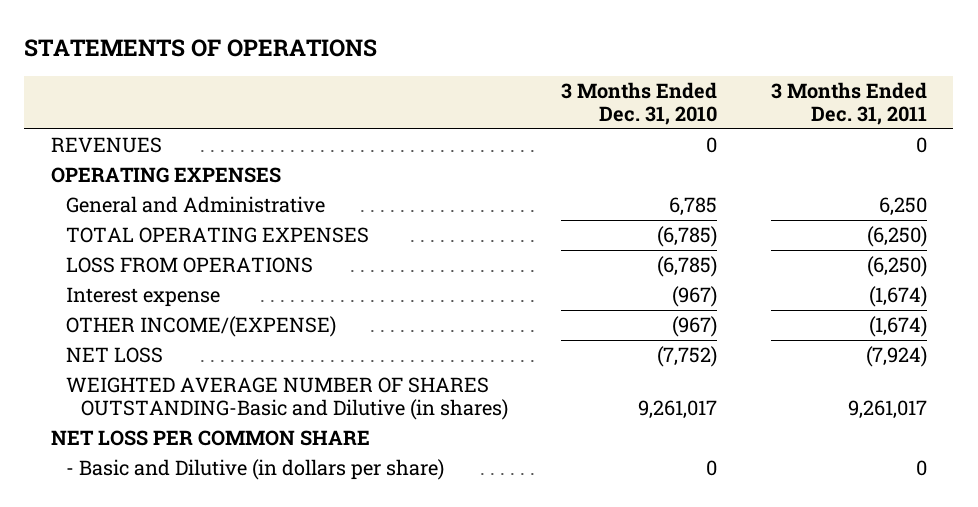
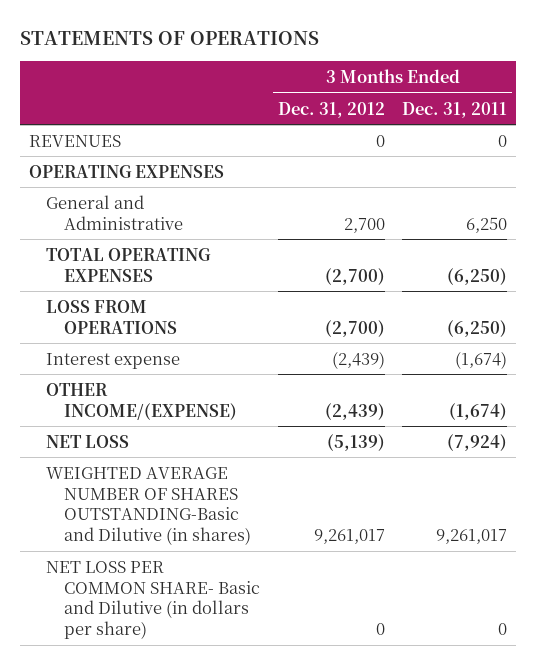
[561,81,718,126] 3 Months Ended Dec. 31, 2010 -> none
none -> [277,101,385,118] Dec. 31, 2012
[50,430,370,447] NET LOSS PER COMMON SHARE -> none
[65,459,444,481] - Basic and Dilutive (in dollars per share) -> [46,560,260,640] NET LOSS PER COMMON SHARE- Basic and Dilutive (in dollars per share)

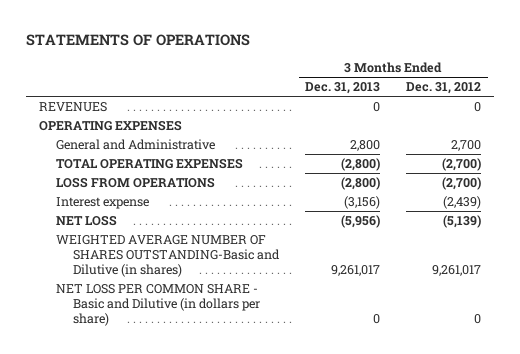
[402,101,508,118] Dec. 31, 2011 -> none
none -> [305,82,381,95] Dec. 31, 2013
[46,382,237,420] OTHER INCOME/(EXPENSE) -> none
[46,560,260,640] NET LOSS PER COMMON SHARE- Basic and Dilutive (in dollars per share) -> [55,284,261,326] NET LOSS PER COMMON SHARE - Basic and Dilutive (in dollars per share)

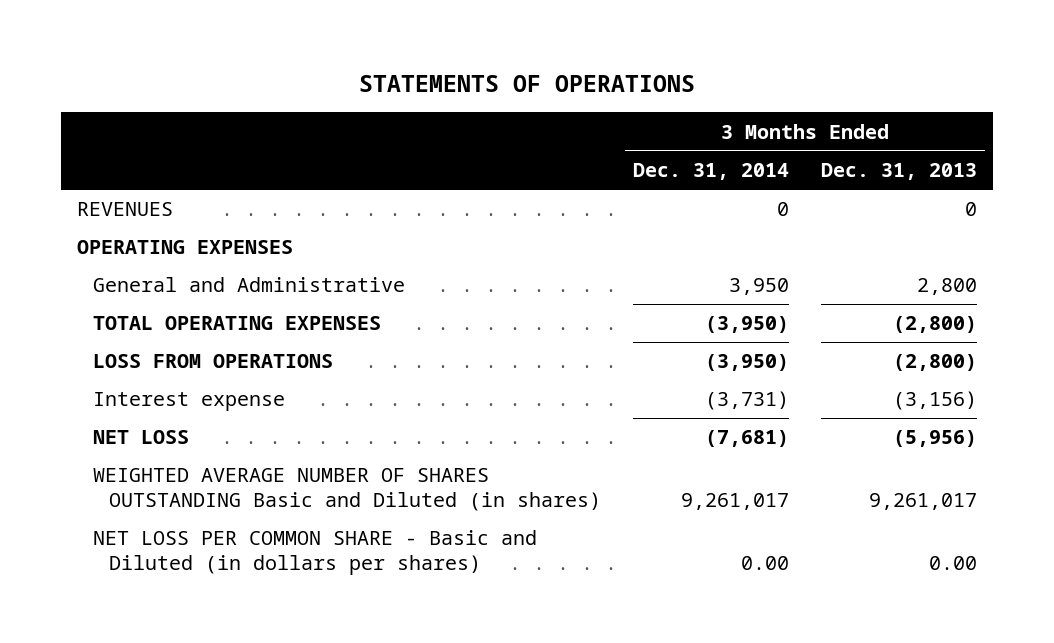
[406,82,482,95] Dec. 31, 2012 -> none
none -> [632,163,789,181] Dec. 31, 2014
[55,235,281,277] WEIGHTED AVERAGE NUMBER OF SHARES OUTSTANDING-Basic and Dilutive (in shares) -> [92,468,601,512] WEIGHTED AVERAGE NUMBER OF SHARES OUTSTANDING Basic and Diluted (in shares)
[55,284,261,326] NET LOSS PER COMMON SHARE - Basic and Dilutive (in dollars per share) -> [92,530,537,576] NET LOSS PER COMMON SHARE - Basic and Diluted (in dollars per shares)
[373,313,381,324] 0 -> [928,556,977,571] 0.00

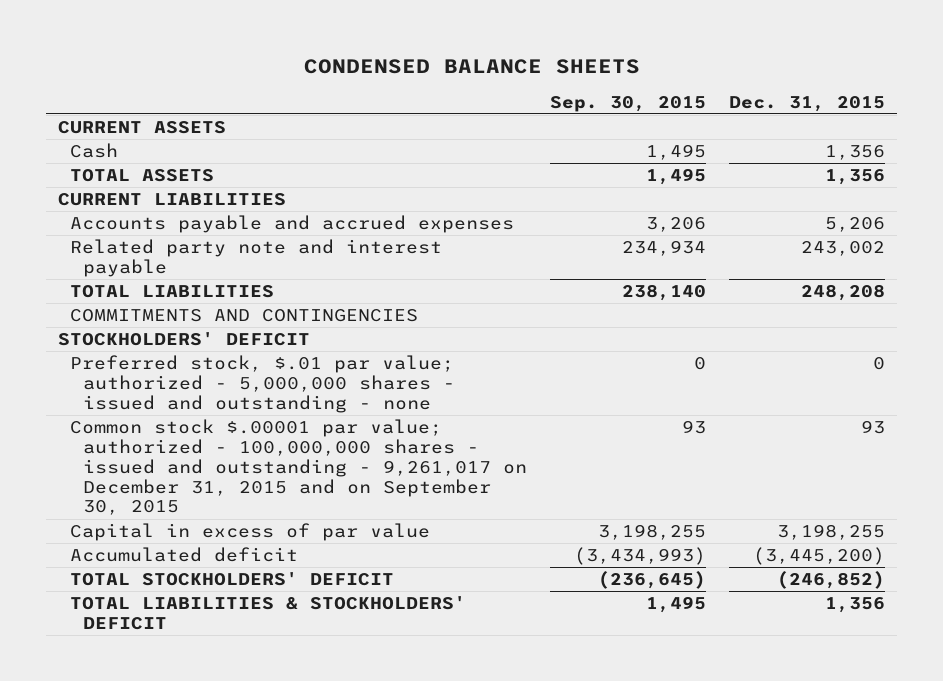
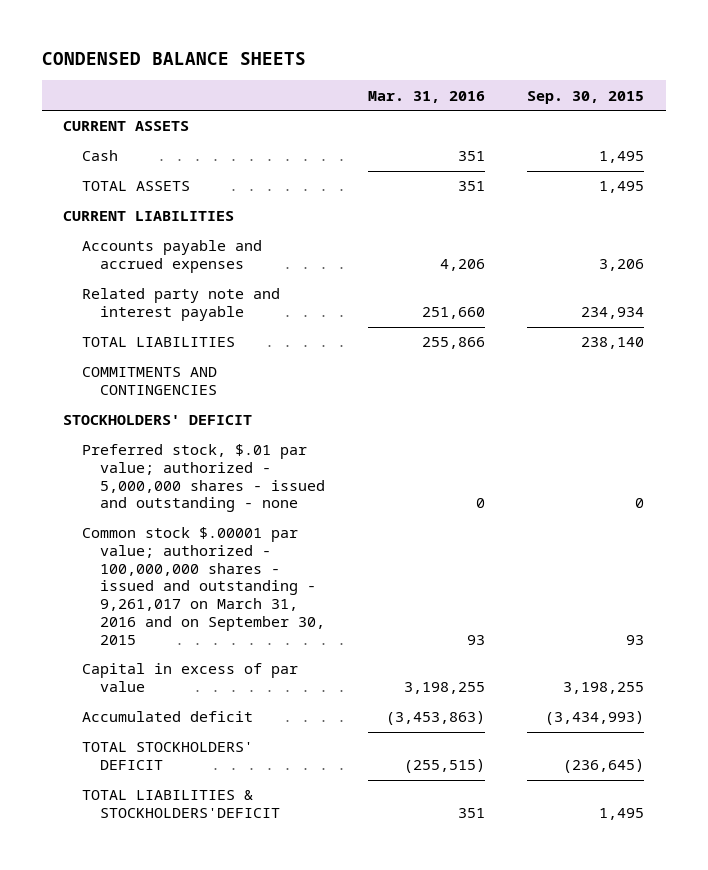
[729,95,886,112] Dec. 31, 2015 -> none
none -> [367,90,485,103] Mar. 31, 2016
[70,419,528,516] Common stock $.00001 par value; authorized - 100,000,000 shares - issued and outstanding - 9,261,017 on December 31, 2015 and on September 30, 2015 -> [81,527,326,645] Common stock $.00001 par value; authorized - 100,000,000 shares - issued and outstanding - 9,261,017 on March 31, 2016 and on September 30, 2015
[70,596,467,630] TOTAL LIABILITIES & STOCKHOLDERS' DEFICIT -> [81,790,281,819] TOTAL LIABILITIES & STOCKHOLDERS'DEFICIT

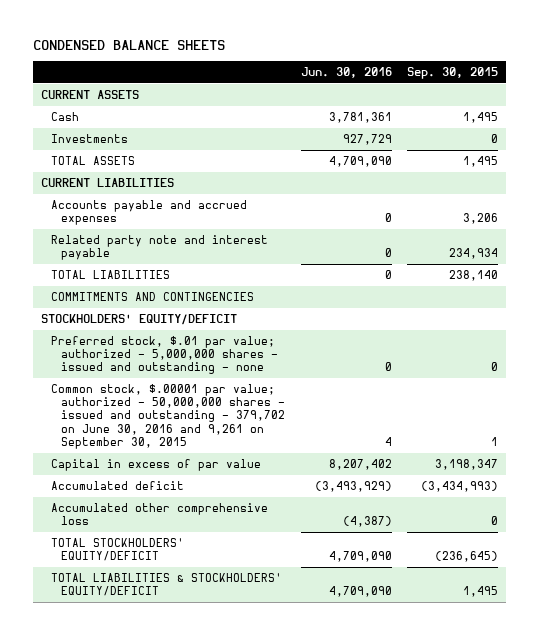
[367,90,485,103] Mar. 31, 2016 -> none
none -> [300,66,392,78] Jun. 30, 2016
none -> [50,133,128,143] Investments
[63,415,253,426] STOCKHOLDERS' DEFICIT -> [41,313,238,325] STOCKHOLDERS' EQUITY/DEFICIT
[81,527,326,645] Common stock $.00001 par value; authorized - 100,000,000 shares - issued and outstanding - 9,261,017 on March 31, 2016 and on September 30, 2015 -> [50,383,285,449] Common stock, $.00001 par value; authorized - 50,000,000 shares - issued and outstanding - 379,702 on June 30, 2016 and 9,261 on September 30, 2015
[626,634,645,645] 93 -> [491,436,499,446] 1
[563,682,645,695] 3,198,255 -> [435,458,499,470] 3,198,347
none -> [50,502,268,526] Accumulated other comprehensive loss
[81,742,253,771] TOTAL STOCKHOLDERS' DEFICIT -> [50,537,184,562] TOTAL STOCKHOLDERS' EQUITY/DEFICIT
[81,790,281,819] TOTAL LIABILITIES & STOCKHOLDERS'DEFICIT -> [50,572,282,597] TOTAL LIABILITIES & STOCKHOLDERS' EQUITY/DEFICIT

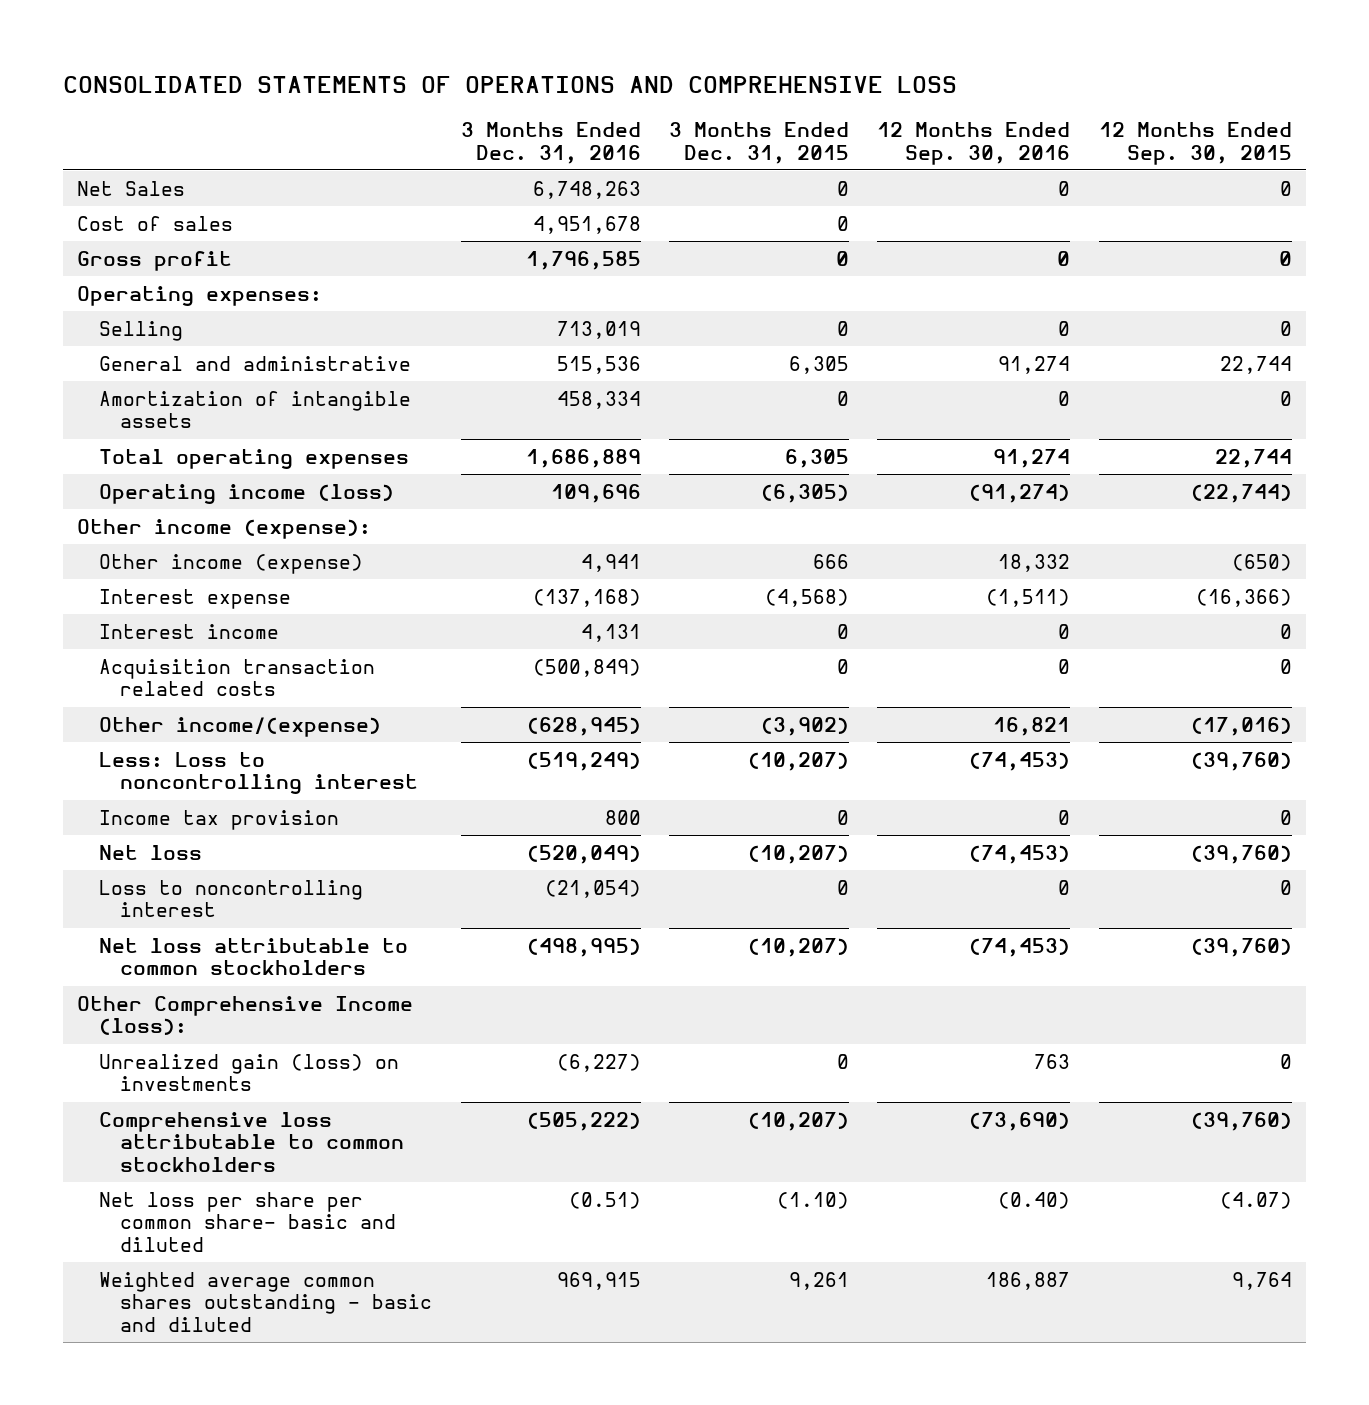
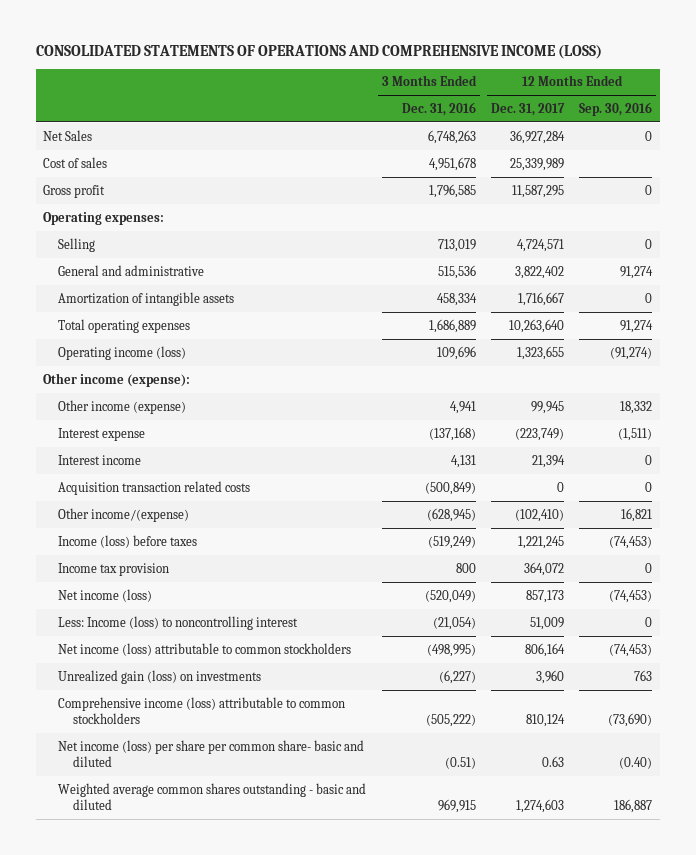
[63,76,958,94] CONSOLIDATED STATEMENTS OF OPERATIONS AND COMPREHENSIVE LOSS -> [35,44,602,59] CONSOLIDATED STATEMENTS OF OPERATIONS AND COMPREHENSIVE INCOME (LOSS)
[669,122,850,164] 3 Months Ended Dec. 31, 2015 -> none
[1098,122,1292,165] 12 Months Ended Sep. 30, 2015 -> none
none -> [490,103,565,117] Dec. 31, 2017
[98,751,419,795] Less: Loss to noncontrolling interest -> [58,534,198,548] Income (loss) before taxes
[77,995,414,1036] Other Comprehensive Income (loss): -> none
[98,844,202,860] Net loss -> [58,588,153,602] Net income (loss)
[98,879,363,918] Loss to noncontrolling interest -> [58,615,299,630] Less: Income (loss) to noncontrolling interest
[98,937,408,976] Net loss attributable to common stockholders -> [58,642,352,656] Net income (loss) attributable to common stockholders
[98,1111,405,1173] Comprehensive loss attributable to common stockholders -> [58,696,346,725] Comprehensive income (loss) attributable to common stockholders
[98,1191,397,1253] Net loss per share per common share- basic and diluted -> [58,739,365,768] Net income (loss) per share per common share- basic and diluted

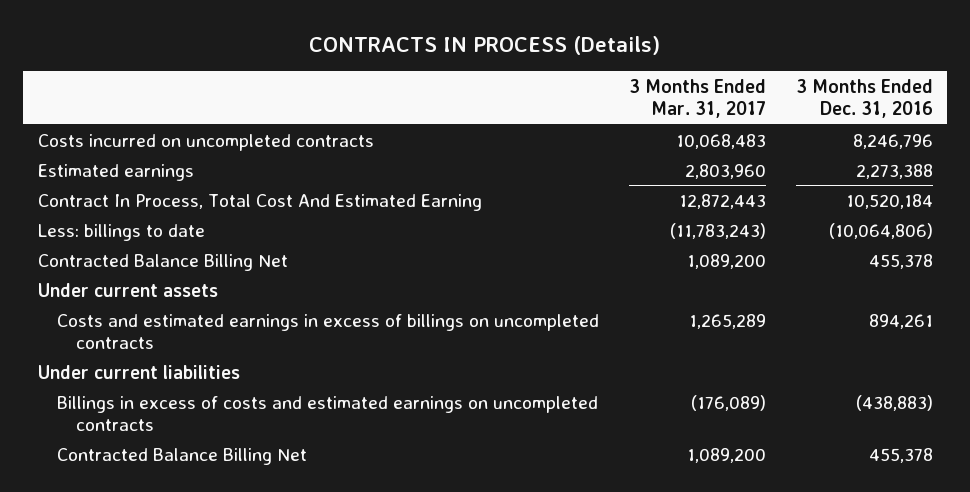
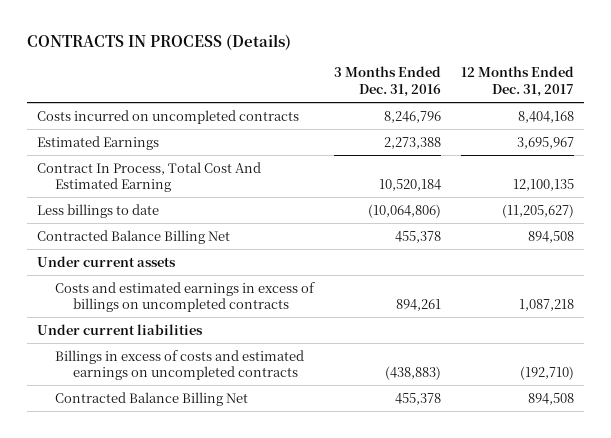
[628,78,766,118] 3 Months Ended Mar. 31, 2017 -> none
none -> [461,66,575,97] 12 Months Ended Dec. 31, 2017
[37,163,194,181] Estimated earnings -> [36,135,159,150] Estimated Earnings
[37,223,205,241] Less: billings to date -> [36,203,159,218] Less billings to date

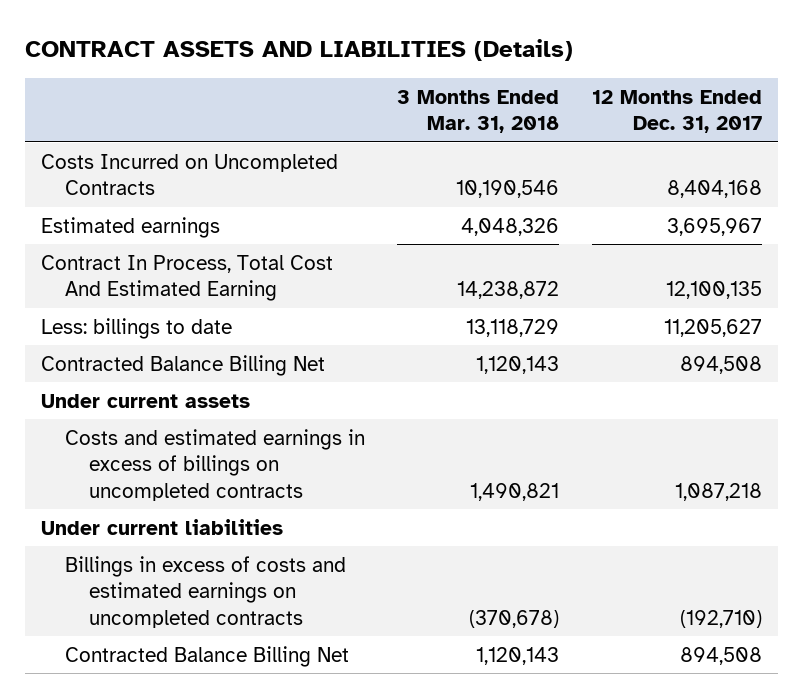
[26,33,291,50] CONTRACTS IN PROCESS (Details) -> [25,39,574,62] CONTRACT ASSETS AND LIABILITIES (Details)
[334,66,442,97] 3 Months Ended Dec. 31, 2016 -> none
none -> [397,89,560,134] 3 Months Ended Mar. 31, 2018
[36,109,299,124] Costs incurred on uncompleted contracts -> [41,153,339,196] Costs Incurred on Uncompleted Contracts
[36,135,159,150] Estimated Earnings -> [41,216,221,238] Estimated earnings
[36,203,159,218] Less billings to date -> [41,317,233,339] Less: billings to date
[502,203,575,218] (11,205,627) -> [663,318,762,337] 11,205,627

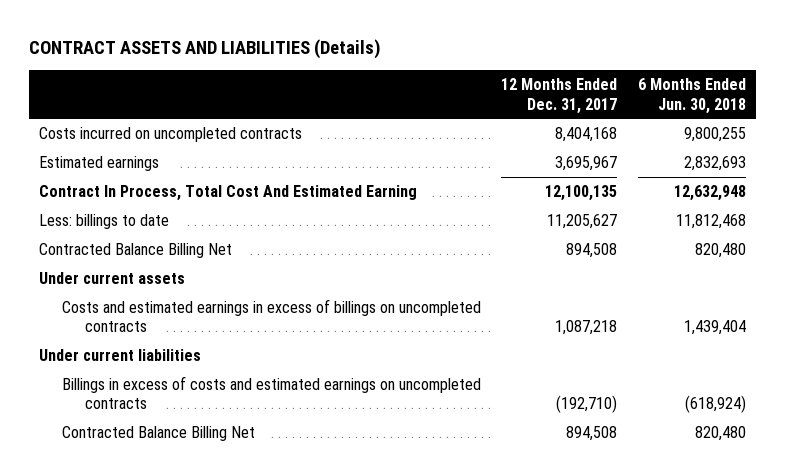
[397,89,560,134] 3 Months Ended Mar. 31, 2018 -> none
none -> [637,78,746,114] 6 Months Ended Jun. 30, 2018
[41,153,339,196] Costs Incurred on Uncompleted Contracts -> [39,127,303,143] Costs incurred on uncompleted contracts

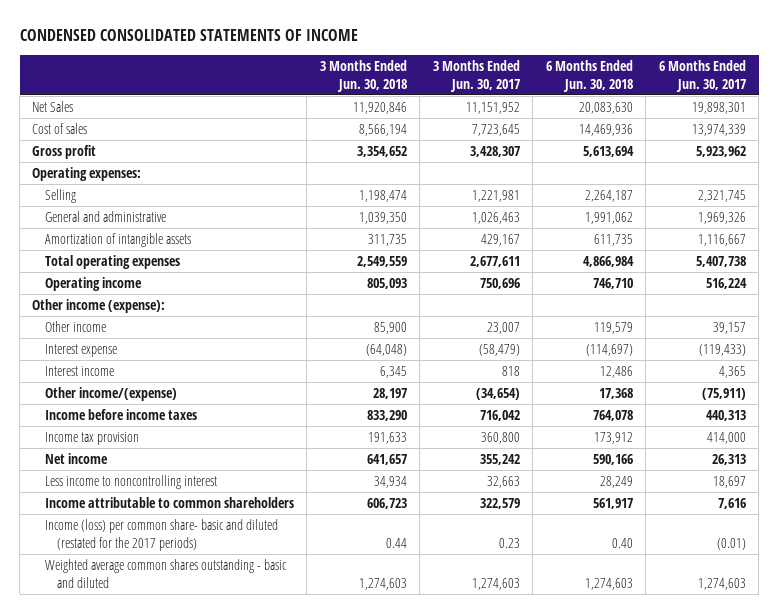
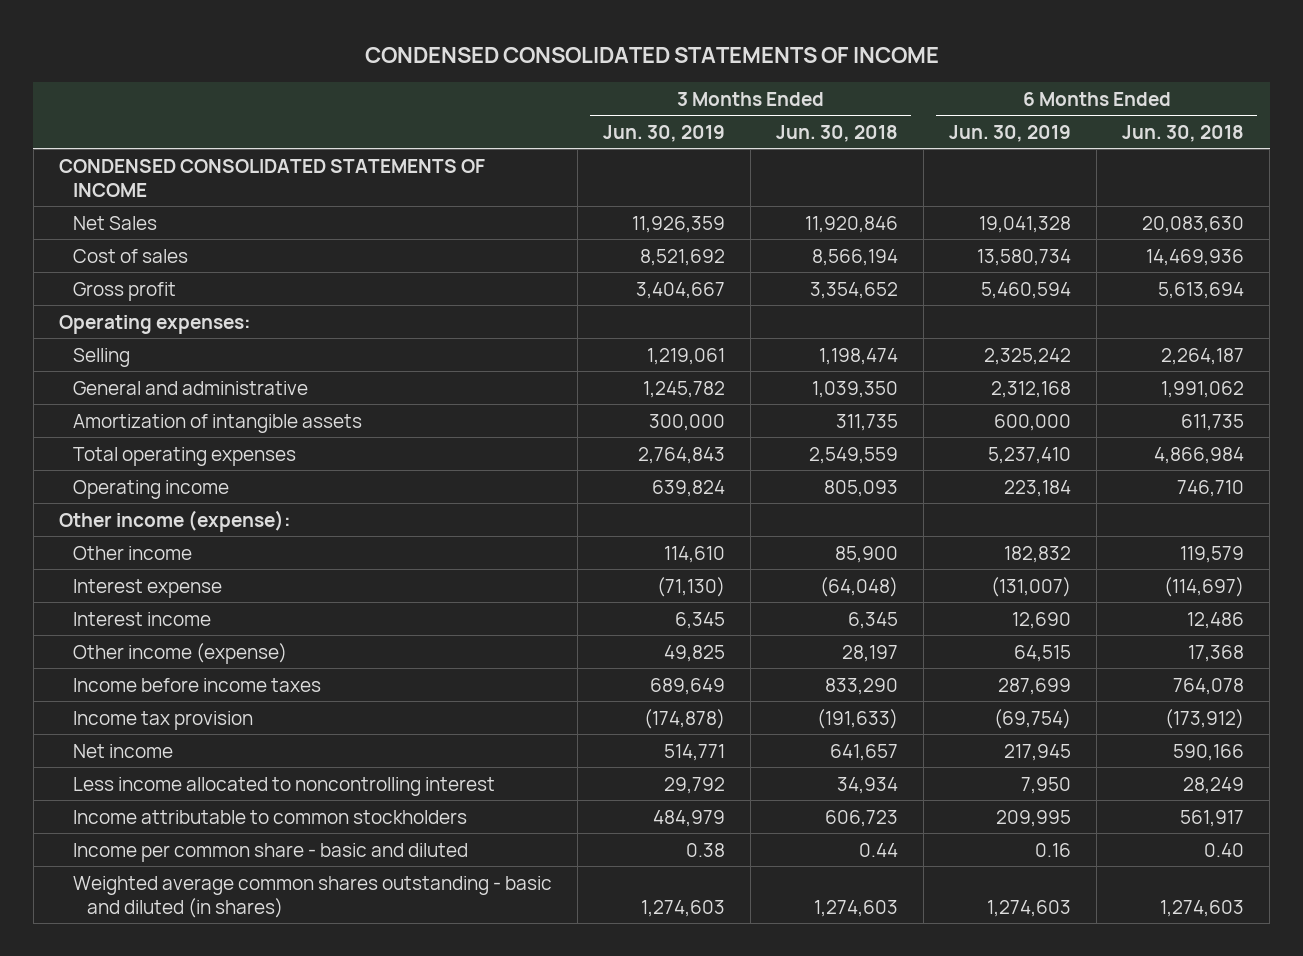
[432,59,520,92] 3 Months Ended Jun. 30, 2017 -> none
[658,59,746,92] 6 Months Ended Jun. 30, 2017 -> none
none -> [603,124,726,142] Jun. 30, 2019
none -> [949,124,1072,142] Jun. 30, 2019
none -> [58,158,485,197] CONDENSED CONSOLIDATED STATEMENTS OF INCOME
[44,386,177,401] Other income/(expense) -> [73,642,288,664] Other income (expense)
[367,431,407,444] 191,633 -> [817,708,899,729] (191,633)
[593,431,633,444] 173,912 -> [1165,708,1245,729] (173,912)
[44,474,217,489] Less income to noncontrolling interest -> [73,776,496,796] Less income allocated to noncontrolling interest
[44,496,294,508] Income attributable to common shareholders -> [73,809,468,824] Income attributable to common stockholders
[44,518,278,551] Income (loss) per common share- basic and diluted (restated for the 2017 periods) -> [73,842,469,862] Income per common share - basic and diluted
[44,558,287,588] Weighted average common shares outstanding - basic and diluted -> [73,875,553,918] Weighted average common shares outstanding - basic and diluted (in shares)

